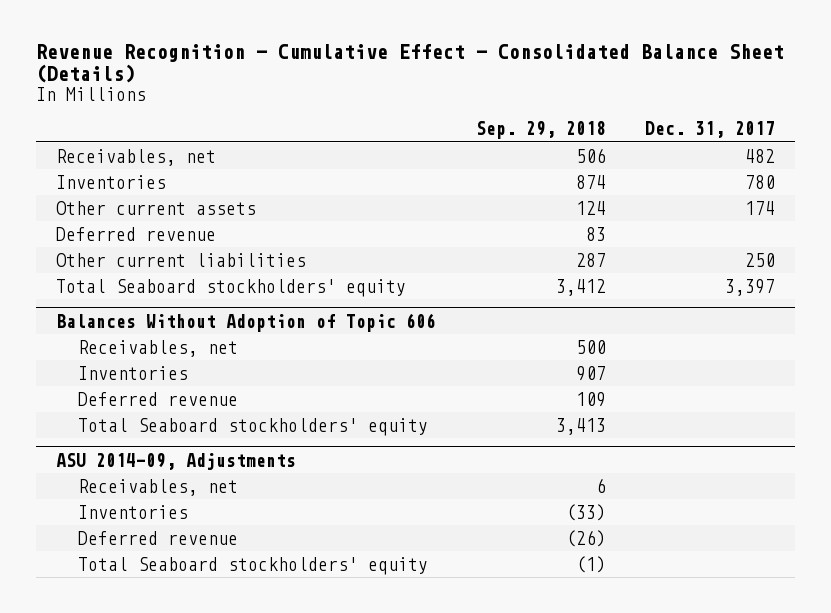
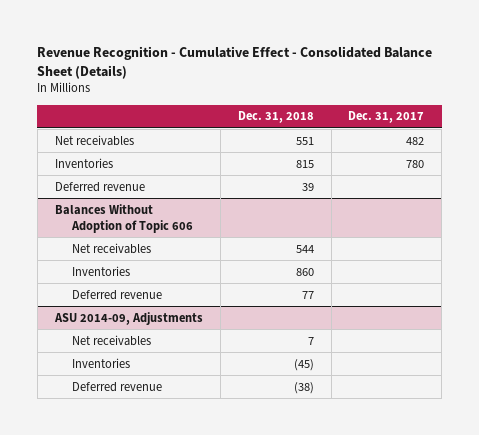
[475,121,606,140] Sep. 29, 2018 -> none
none -> [237,111,314,124] Dec. 31, 2018
[56,148,217,166] Receivables, net -> [54,134,134,146] Net receivables
[56,200,257,215] Other current assets -> none
[56,252,307,267] Other current liabilities -> none
[56,278,407,297] Total Seaboard stockholders' equity -> none
[77,339,238,357] Receivables, net -> [72,242,152,254] Net receivables
[77,417,428,436] Total Seaboard stockholders' equity -> none
[77,478,238,496] Receivables, net -> [72,334,152,346] Net receivables
[77,556,428,575] Total Seaboard stockholders' equity -> none

